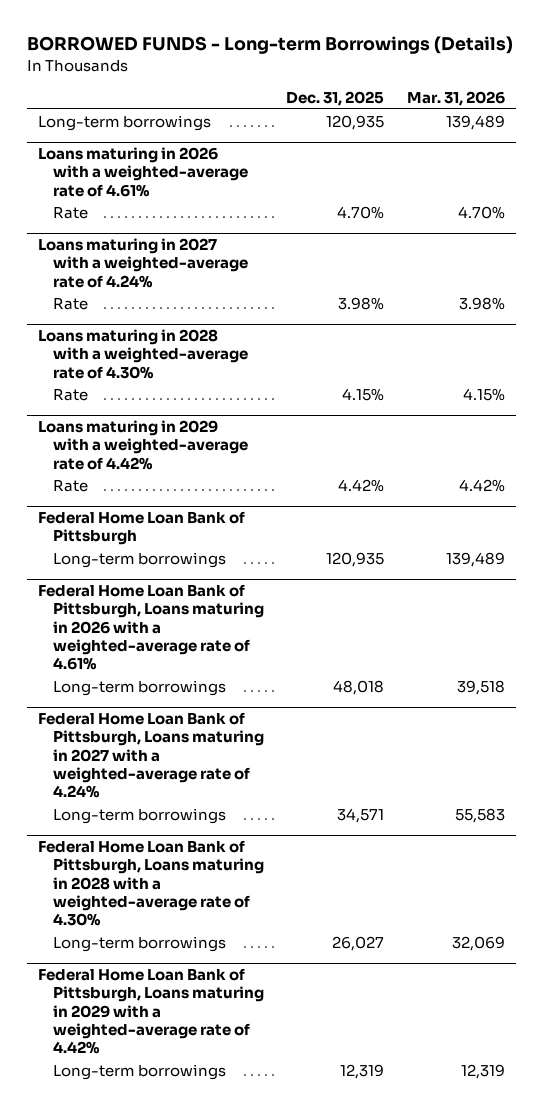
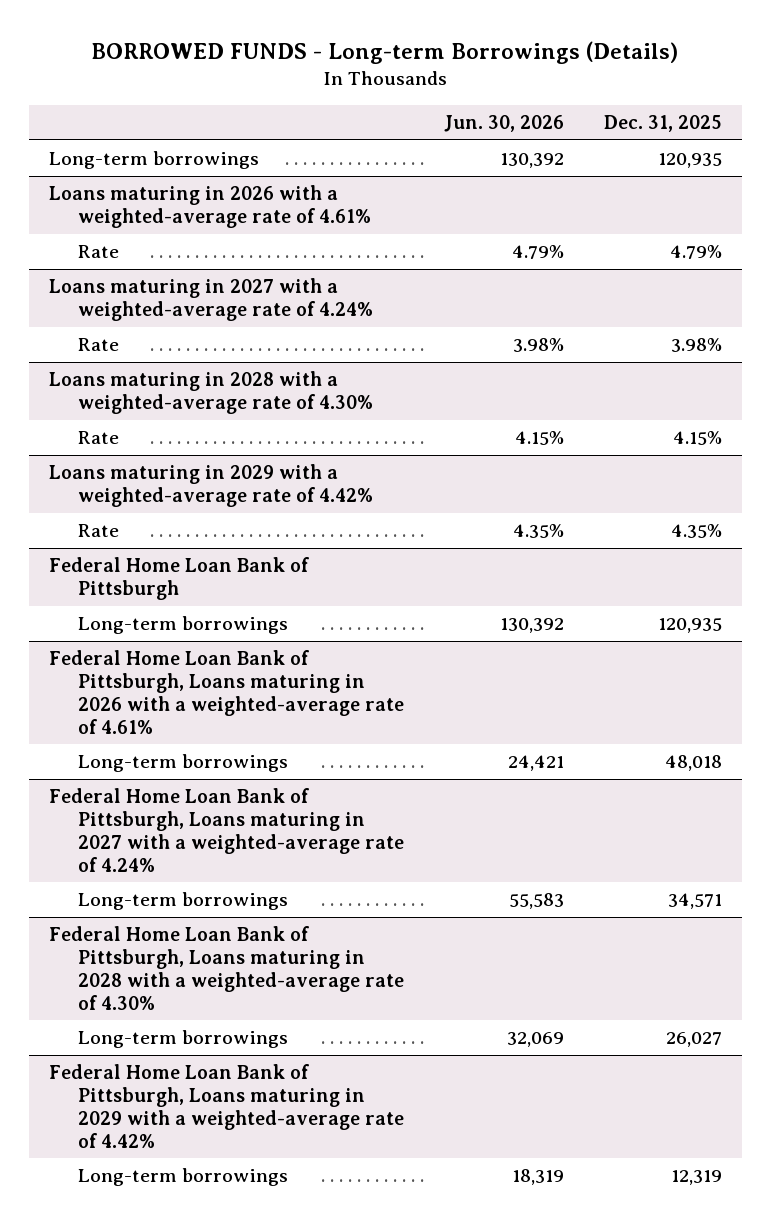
[407,90,506,106] Mar. 31, 2026 -> none
none -> [443,114,564,132] Jun. 30, 2026
[337,205,385,219] 4.70% -> [669,245,722,260] 4.79%
[338,478,385,492] 4.42% -> [670,524,722,539] 4.35%

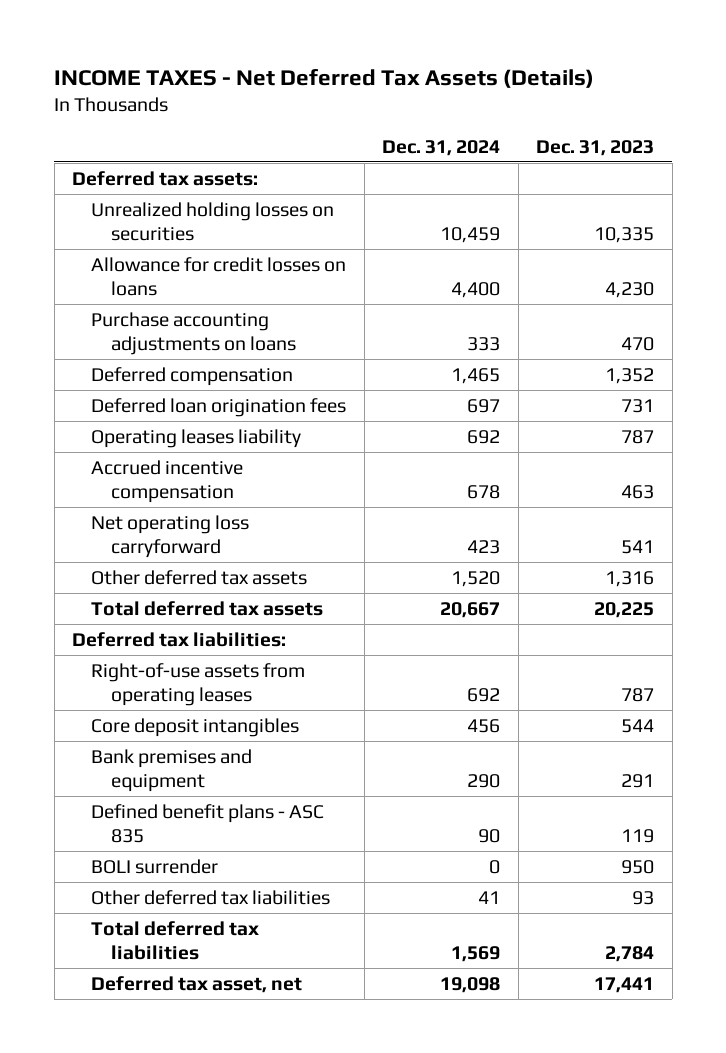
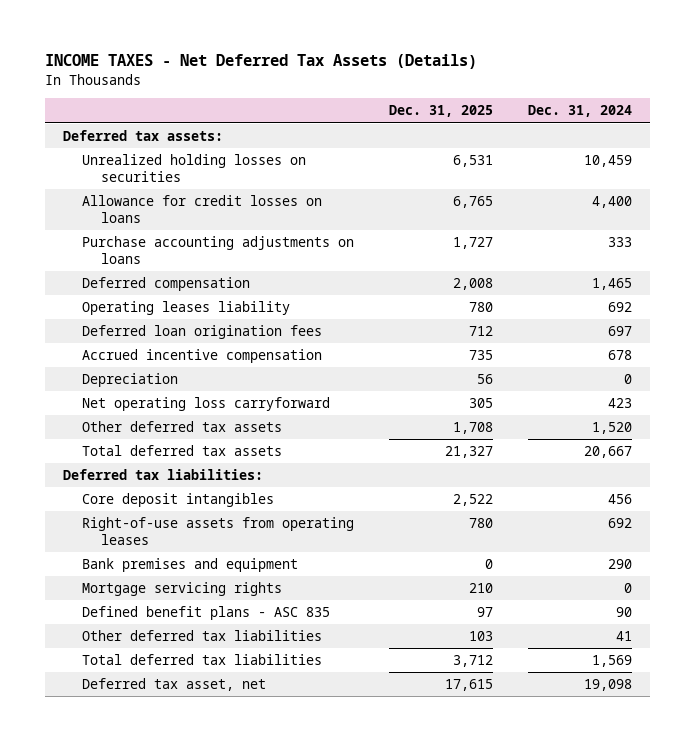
[536,139,655,156] Dec. 31, 2023 -> none
none -> [389,105,494,118] Dec. 31, 2025
[91,397,347,417] Deferred loan origination fees -> [82,325,323,340] Deferred loan origination fees
none -> [82,373,179,388] Depreciation
[91,662,306,706] Right-of-use assets from operating leases -> [82,517,355,546] Right-of-use assets from operating leases
none -> [82,582,283,597] Mortgage servicing rights
[91,858,219,874] BOLI surrender -> none

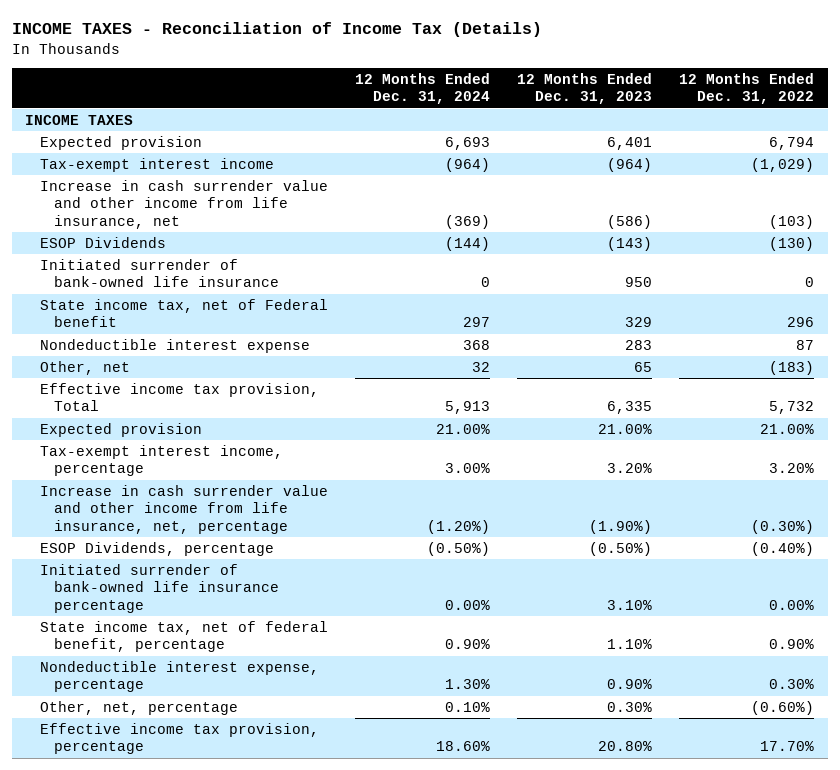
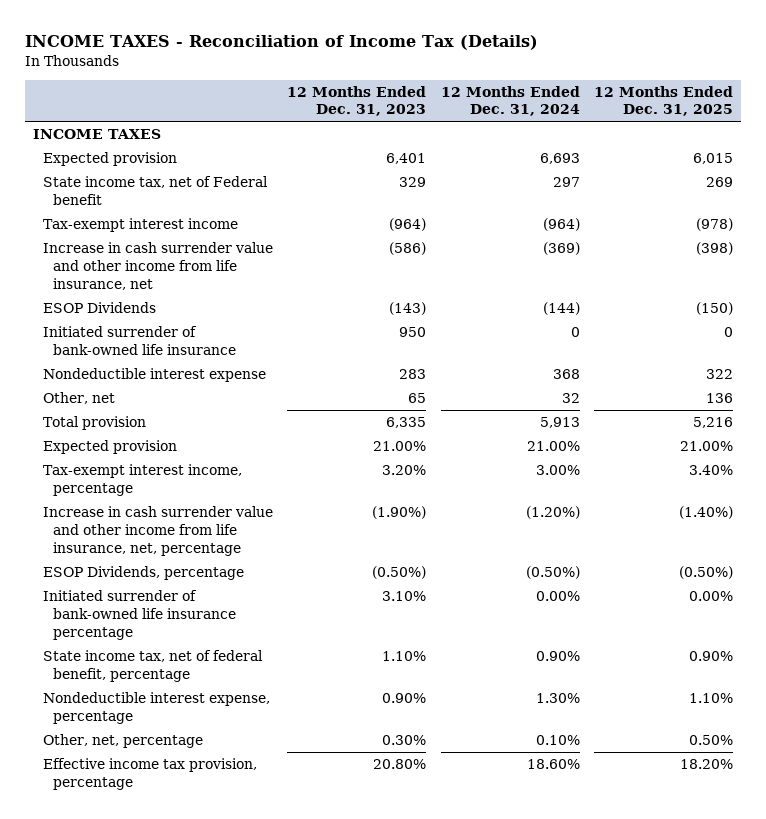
[679,72,815,105] 12 Months Ended Dec. 31, 2022 -> none
none -> [594,85,734,117] 12 Months Ended Dec. 31, 2025
[39,298,328,328] State income tax, net of Federal benefit -> [42,176,268,205] State income tax, net of Federal benefit
[39,382,319,412] Effective income tax provision, Total -> [42,416,146,431] Total provision

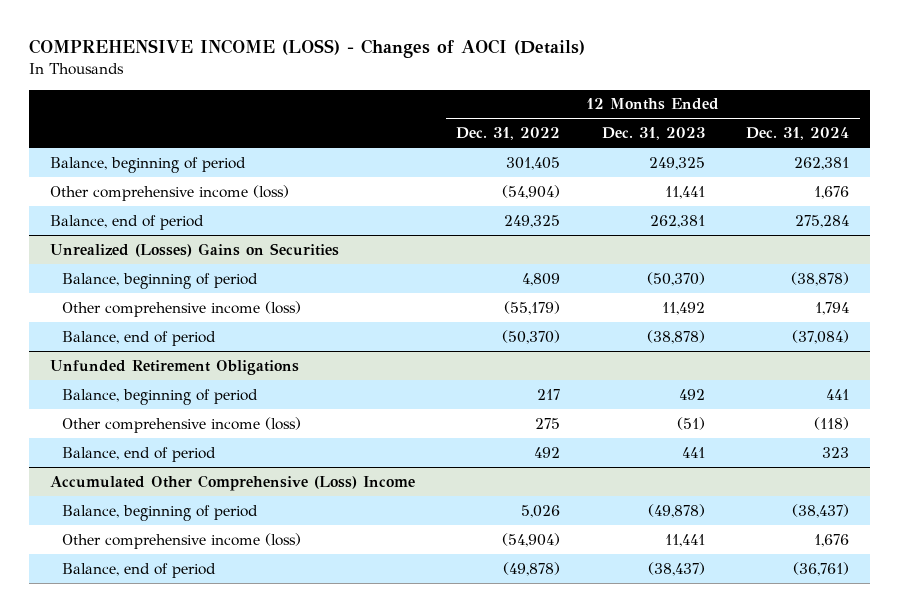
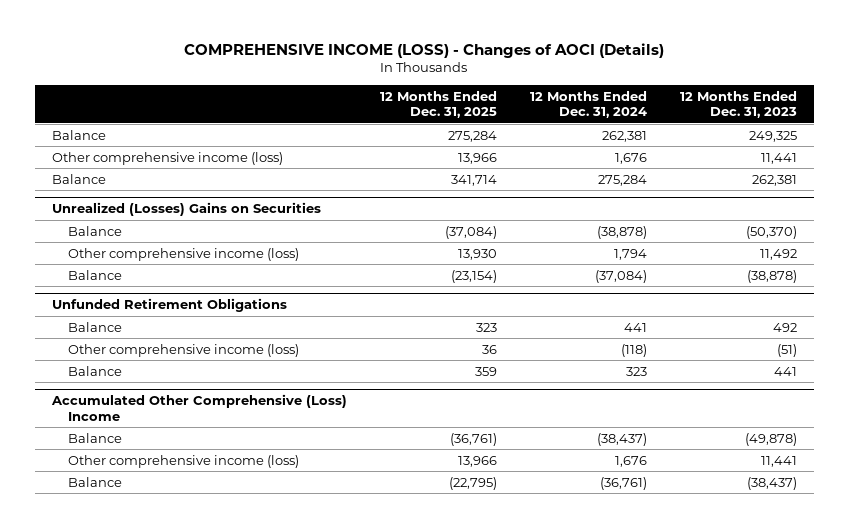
[456,127,561,141] Dec. 31, 2022 -> none
none -> [379,90,497,119] 12 Months Ended Dec. 31, 2025
[50,156,247,173] Balance, beginning of period -> [51,129,106,140] Balance
[50,214,205,230] Balance, end of period -> [51,173,106,184] Balance
[61,272,258,289] Balance, beginning of period -> [67,225,122,236] Balance
[61,330,216,346] Balance, end of period -> [67,269,122,280] Balance
[61,388,258,405] Balance, beginning of period -> [67,321,122,332] Balance
[61,446,216,462] Balance, end of period -> [67,365,122,376] Balance
[61,504,258,521] Balance, beginning of period -> [67,432,122,443] Balance
[61,562,216,578] Balance, end of period -> [67,476,122,487] Balance

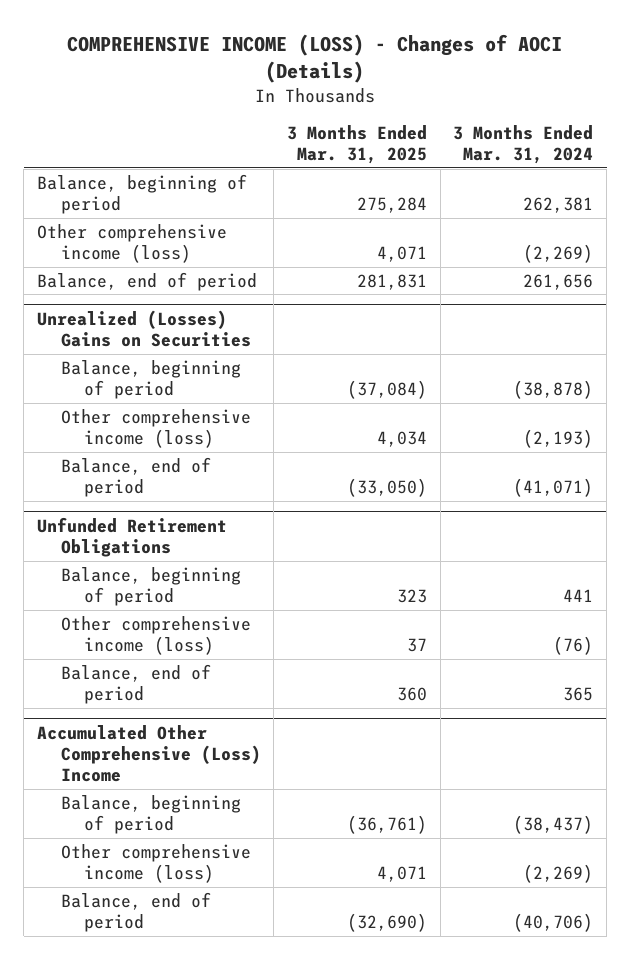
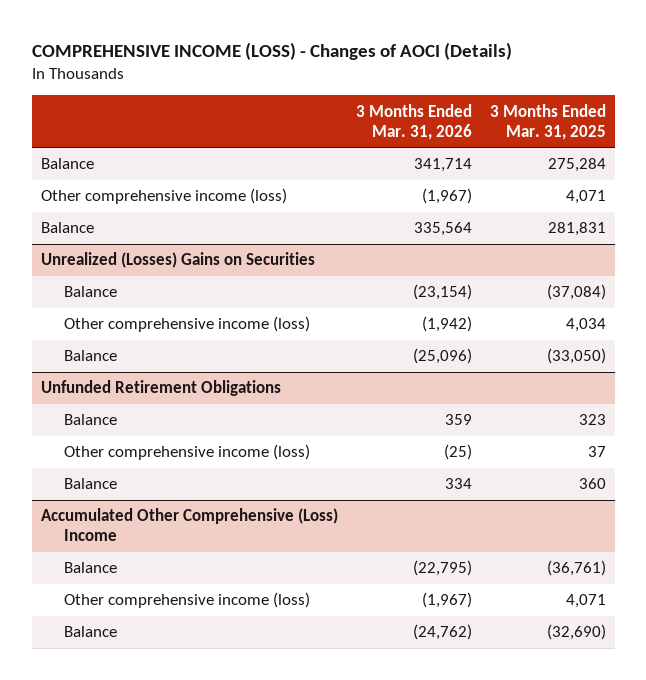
[453,124,594,165] 3 Months Ended Mar. 31, 2024 -> none
none -> [355,103,472,140] 3 Months Ended Mar. 31, 2026
[37,173,248,215] Balance, beginning of period -> [40,158,94,170] Balance
[37,271,258,291] Balance, end of period -> [40,222,94,234] Balance
[60,359,241,400] Balance, beginning of period -> [63,286,117,298] Balance
[60,456,211,498] Balance, end of period -> [63,350,117,362] Balance
[60,566,241,607] Balance, beginning of period -> [63,414,117,426] Balance
[60,663,211,705] Balance, end of period -> [63,478,117,490] Balance
[60,794,241,835] Balance, beginning of period -> [63,562,117,574] Balance
[60,891,211,933] Balance, end of period -> [63,626,117,638] Balance

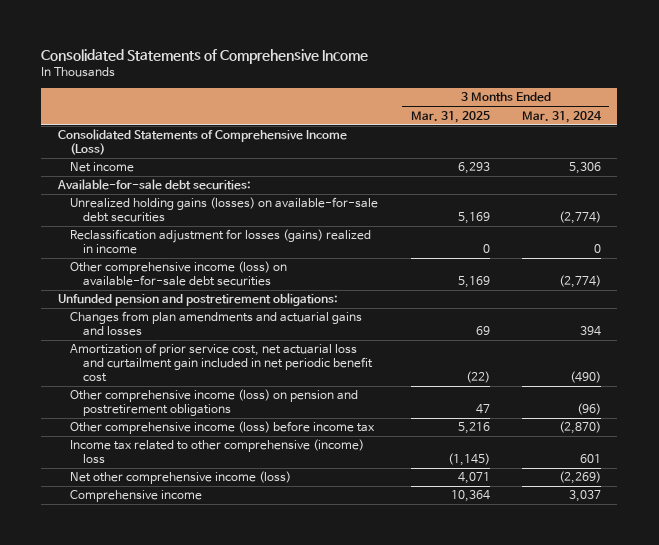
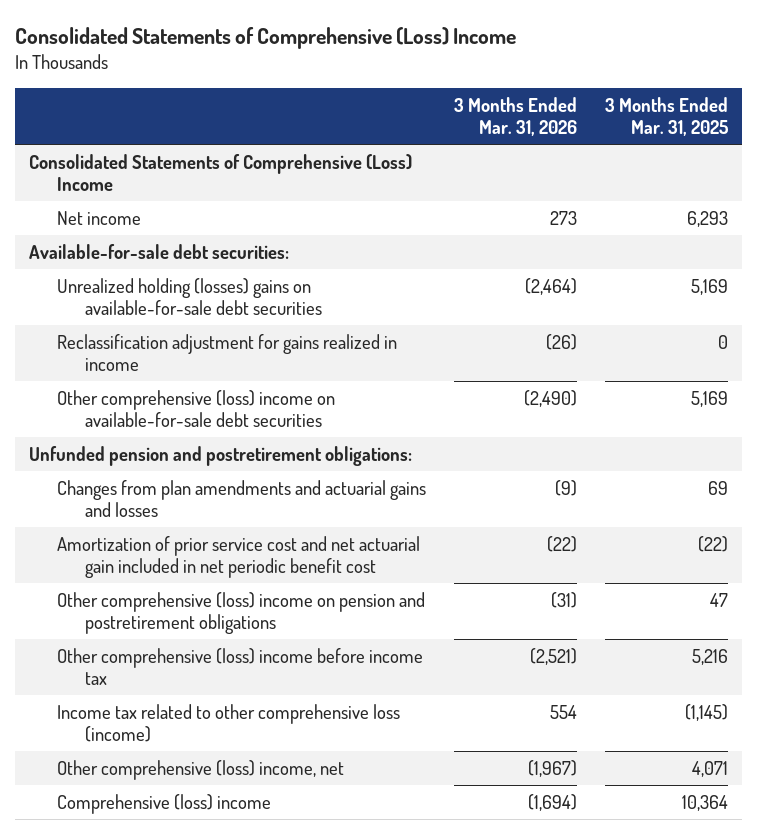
[41,48,369,64] Consolidated Statements of Comprehensive Income -> [15,27,517,50] Consolidated Statements of Comprehensive (Loss) Income
[521,110,602,123] Mar. 31, 2024 -> none
none -> [453,96,577,137] 3 Months Ended Mar. 31, 2026
[57,129,347,156] Consolidated Statements of Comprehensive Income (Loss) -> [29,153,413,192] Consolidated Statements of Comprehensive (Loss) Income
[70,197,379,223] Unrealized holding gains (losses) on available-for-sale debt securities -> [56,277,322,316] Unrealized holding (losses) gains on available-for-sale debt securities
[70,229,372,255] Reclassification adjustment for losses (gains) realized in income -> [56,333,397,372] Reclassification adjustment for gains realized in income
[70,261,288,287] Other comprehensive income (loss) on available-for-sale debt securities -> [56,389,335,428] Other comprehensive (loss) income on available-for-sale debt securities
[70,343,373,383] Amortization of prior service cost, net actuarial loss and curtailment gain included in net periodic benefit cost -> [56,535,420,579] Amortization of prior service cost and net actuarial gain included in net periodic benefit cost
[70,389,359,417] Other comprehensive income (loss) on pension and postretirement obligations -> [56,591,425,635] Other comprehensive (loss) income on pension and postretirement obligations
[70,421,376,435] Other comprehensive income (loss) before income tax -> [56,647,423,686] Other comprehensive (loss) income before income tax
[70,439,365,465] Income tax related to other comprehensive (income) loss -> [56,703,400,743] Income tax related to other comprehensive loss (income)
[70,471,292,485] Net other comprehensive income (loss) -> [56,759,344,780] Other comprehensive (loss) income, net
[70,490,203,503] Comprehensive income -> [56,793,271,814] Comprehensive (loss) income

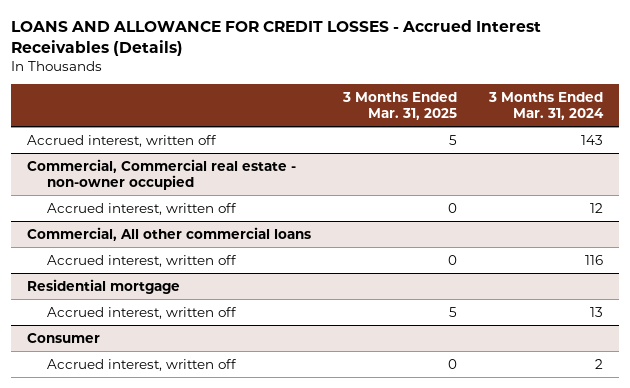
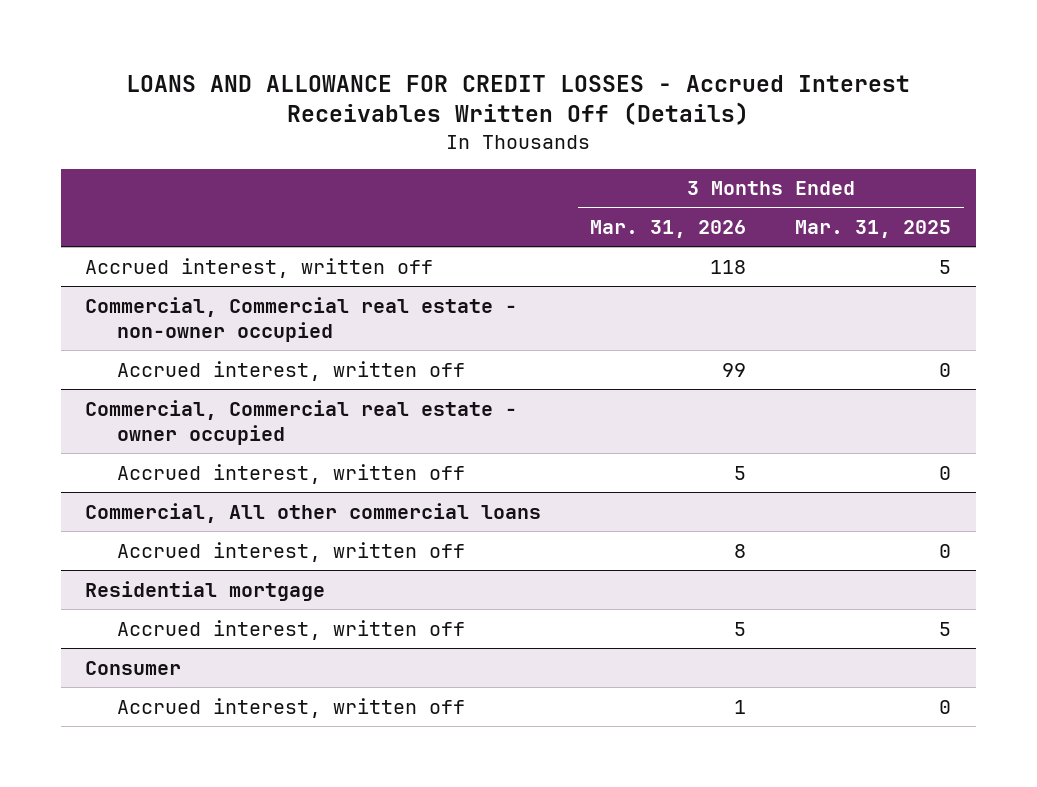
[10,19,541,56] LOANS AND ALLOWANCE FOR CREDIT LOSSES - Accrued Interest Receivables (Details) -> [126,74,911,126] LOANS AND ALLOWANCE FOR CREDIT LOSSES - Accrued Interest Receivables Written Off (Details)
[487,91,604,120] 3 Months Ended Mar. 31, 2024 -> none
none -> [590,219,747,238] Mar. 31, 2026
none -> [85,399,518,446] Commercial, Commercial real estate - owner occupied
none -> [116,463,465,484] Accrued interest, written off

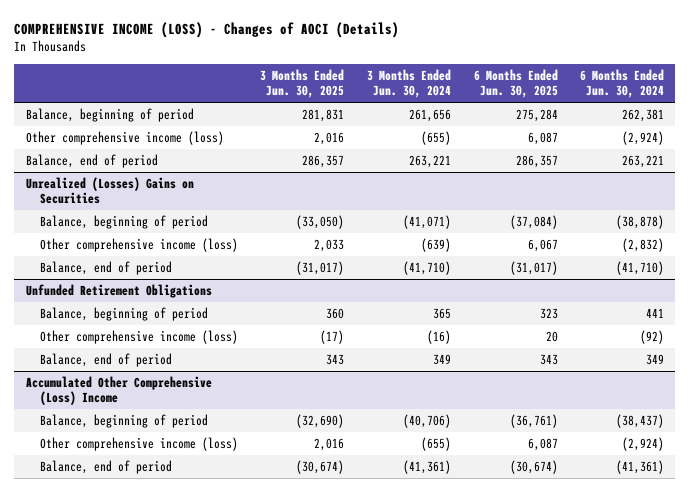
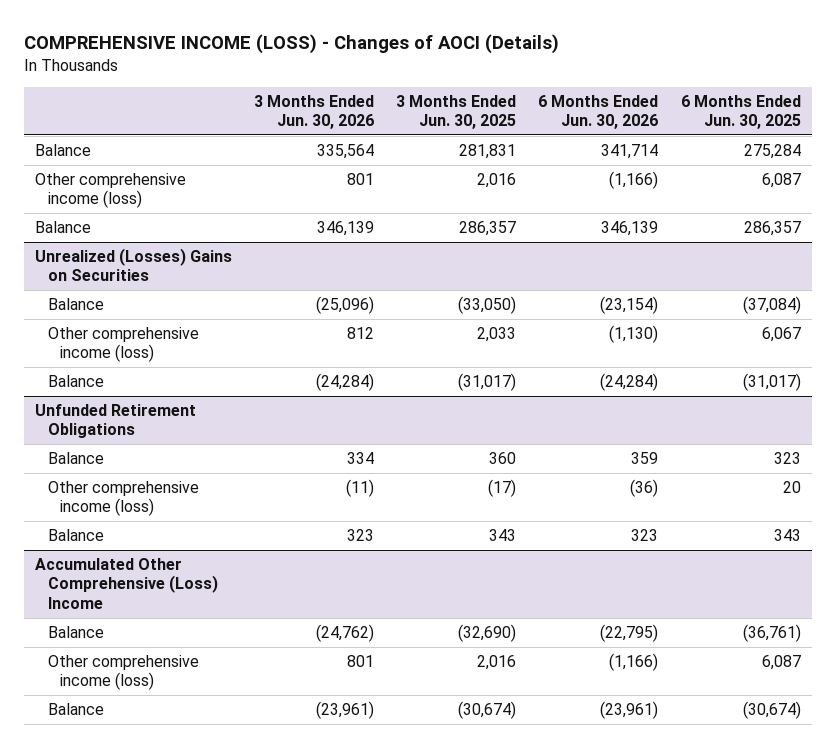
[366,69,451,99] 3 Months Ended Jun. 30, 2024 -> none
[580,69,665,99] 6 Months Ended Jun. 30, 2024 -> none
none -> [254,94,375,129] 3 Months Ended Jun. 30, 2026
none -> [538,94,659,129] 6 Months Ended Jun. 30, 2026
[25,108,194,123] Balance, beginning of period -> [35,144,92,157] Balance
[25,154,158,169] Balance, end of period -> [35,221,92,234] Balance
[39,215,208,230] Balance, beginning of period -> [47,298,104,311] Balance
[39,261,172,276] Balance, end of period -> [47,375,104,388] Balance
[39,307,208,322] Balance, beginning of period -> [47,452,104,465] Balance
[39,353,172,368] Balance, end of period -> [47,529,104,542] Balance
[39,414,208,429] Balance, beginning of period -> [47,626,104,639] Balance
[39,460,172,475] Balance, end of period -> [47,703,104,716] Balance

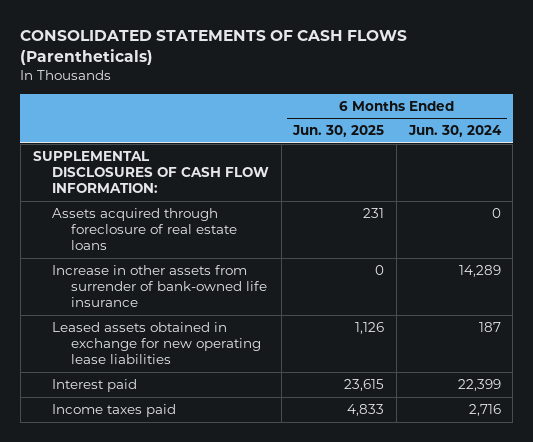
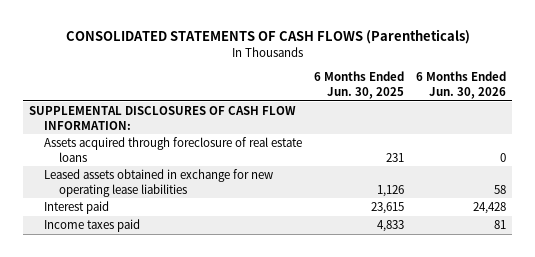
[407,125,502,138] Jun. 30, 2024 -> none
none -> [415,71,506,99] 6 Months Ended Jun. 30, 2026
[51,264,268,308] Increase in other assets from surrender of bank-owned life insurance -> none

